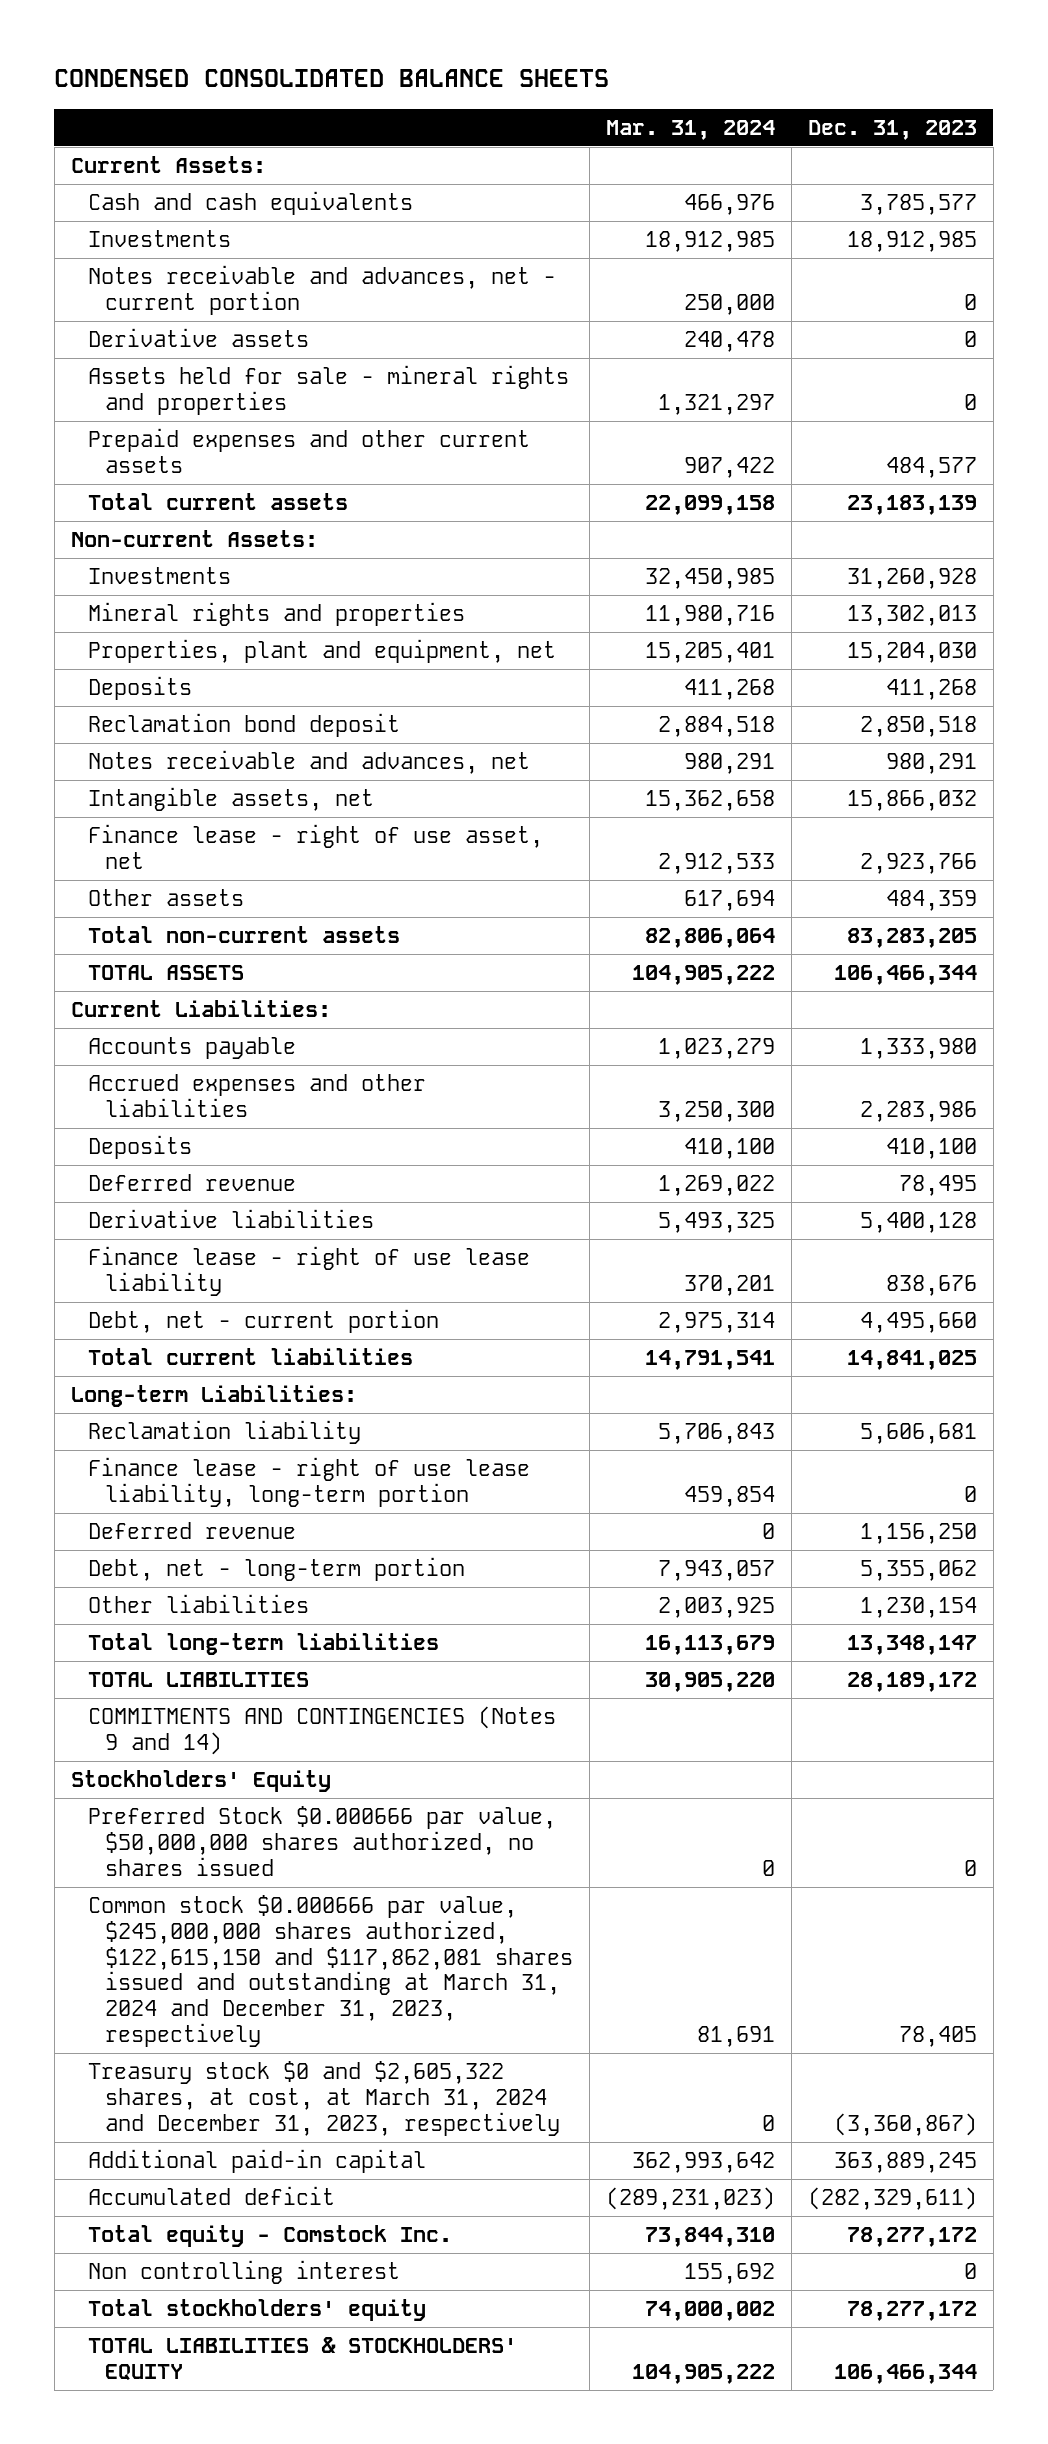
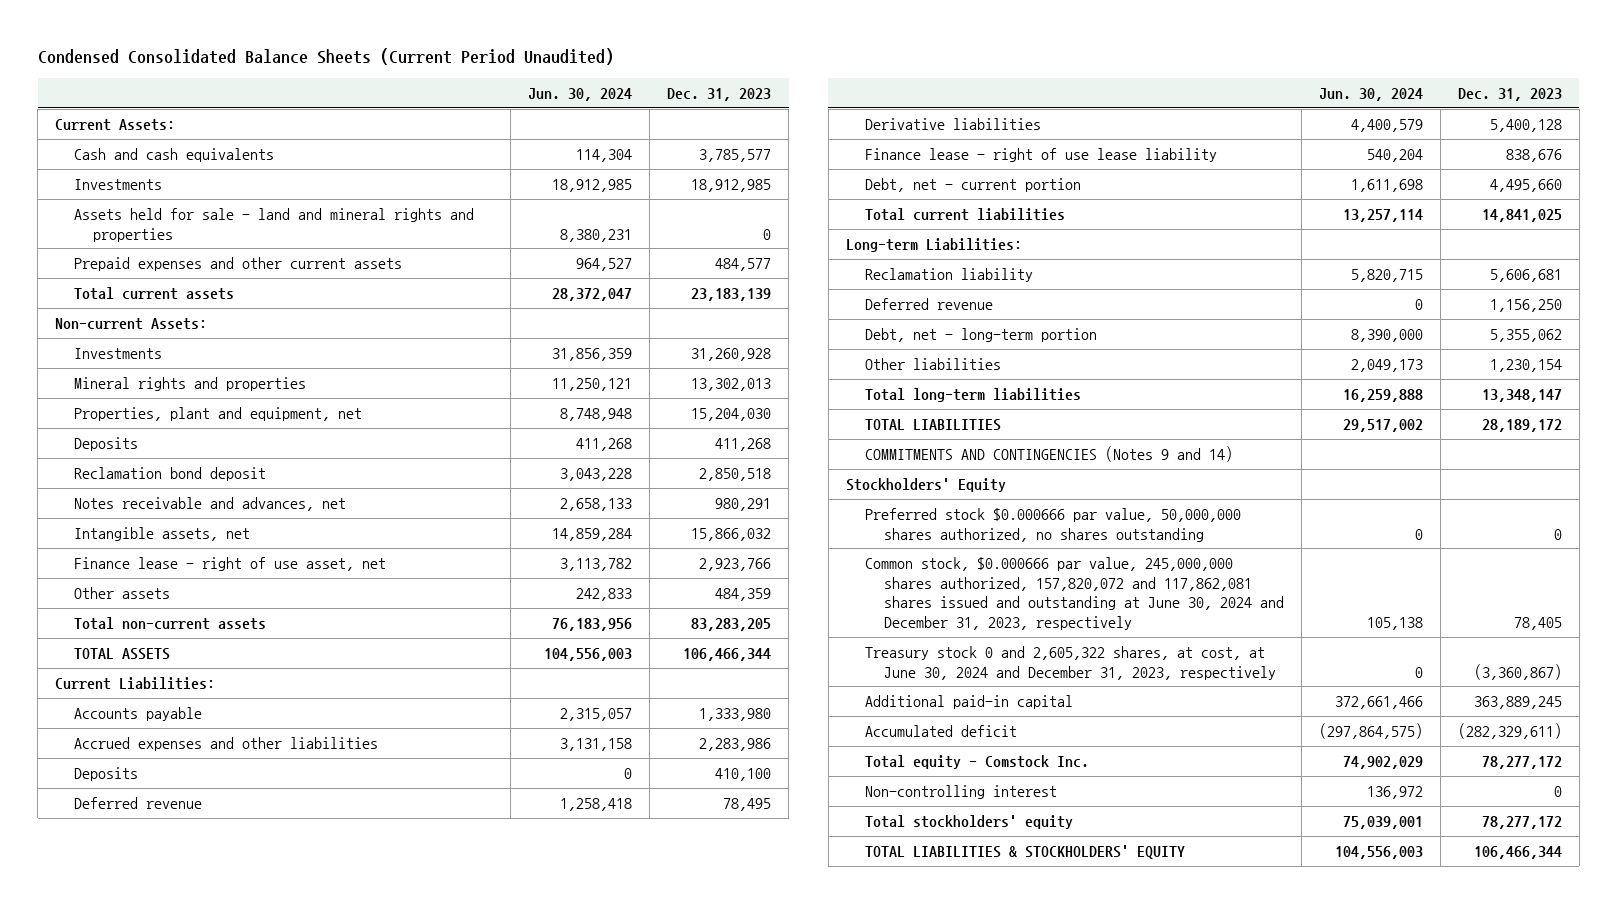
[54,69,610,88] CONDENSED CONSOLIDATED BALANCE SHEETS -> [37,48,614,66] Condensed Consolidated Balance Sheets (Current Period Unaudited)
[605,119,775,140] Mar. 31, 2024 -> none
none -> [528,87,633,101] Jun. 30, 2024
[87,264,556,315] Notes receivable and advances, net - current portion -> none
[87,327,309,347] Derivative assets -> none
[87,364,569,415] Assets held for sale - mineral rights and properties -> [74,207,475,242] Assets held for sale - land and mineral rights and properties
[87,1456,530,1507] Finance lease - right of use lease liability, long-term portion -> none
[87,1805,556,1876] Preferred Stock $0.000666 par value, $50,000,000 shares authorized, no shares issued -> [864,507,1241,542] Preferred stock $0.000666 par value, 50,000,000 shares authorized, no shares outstanding
[87,1894,573,2047] Common stock $0.000666 par value, $245,000,000 shares authorized, $122,615,150 and $117,862,081 shares issued and outstanding at March 31, 2024 and December 31, 2023, respectively -> [864,556,1284,630] Common stock, $0.000666 par value, 245,000,000 shares authorized, 157,820,072 and 117,862,081 shares issued and outstanding at June 30, 2024 and December 31, 2023, respectively
[87,2060,560,2136] Treasury stock $0 and $2,605,322 shares, at cost, at March 31, 2024 and December 31, 2023, respectively -> [864,645,1276,680] Treasury stock 0 and 2,605,322 shares, at cost, at June 30, 2024 and December 31, 2023, respectively
[87,2259,400,2284] Non controlling interest -> [864,784,1057,799] Non-controlling interest

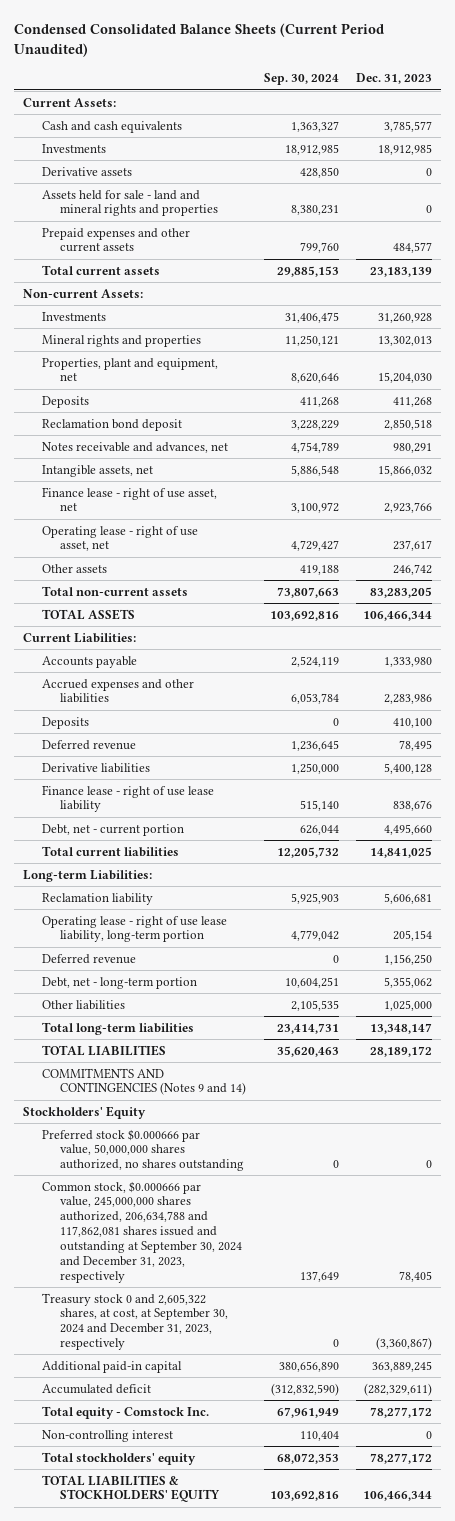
[528,87,633,101] Jun. 30, 2024 -> none
none -> [263,73,339,86] Sep. 30, 2024
none -> [41,166,132,176] Derivative assets
none -> [41,525,198,552] Operating lease - right of use asset, net
[715,587,772,601] 484,359 -> [393,563,433,575] 246,742
none -> [41,915,227,943] Operating lease - right of use lease liability, long-term portion
[1489,358,1562,372] 1,230,154 -> [384,999,433,1011] 1,025,000
[864,556,1284,630] Common stock, $0.000666 par value, 245,000,000 shares authorized, 157,820,072 and 117,862,081 shares issued and outstanding at June 30, 2024 and December 31, 2023, respectively -> [41,1180,243,1283] Common stock, $0.000666 par value, 245,000,000 shares authorized, 206,634,788 and 117,862,081 shares issued and outstanding at September 30, 2024 and December 31, 2023, respectively
[864,645,1276,680] Treasury stock 0 and 2,605,322 shares, at cost, at June 30, 2024 and December 31, 2023, respectively -> [41,1292,229,1351] Treasury stock 0 and 2,605,322 shares, at cost, at September 30, 2024 and December 31, 2023, respectively

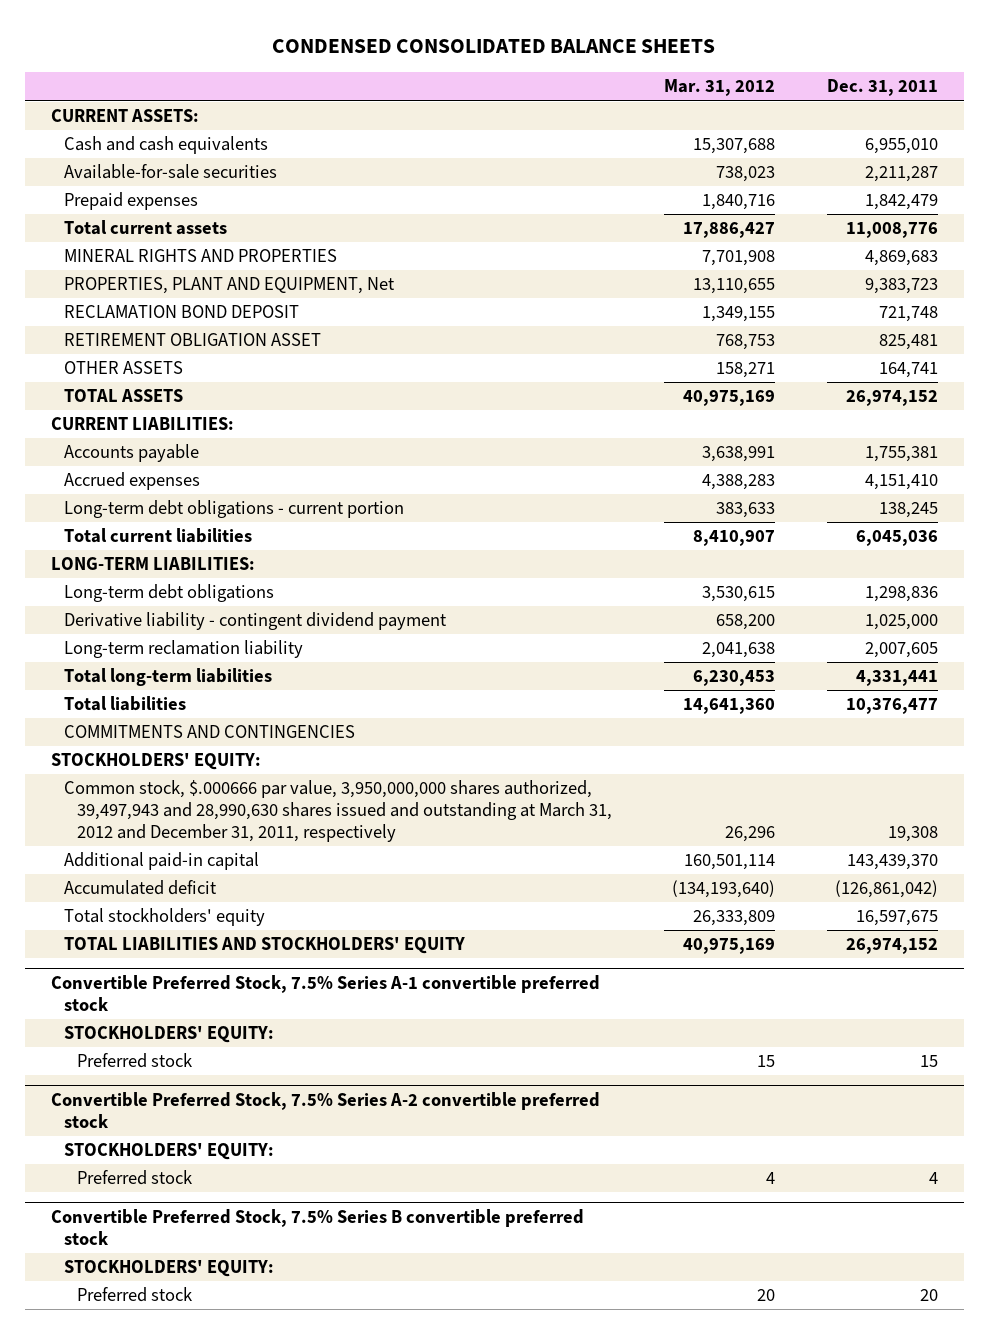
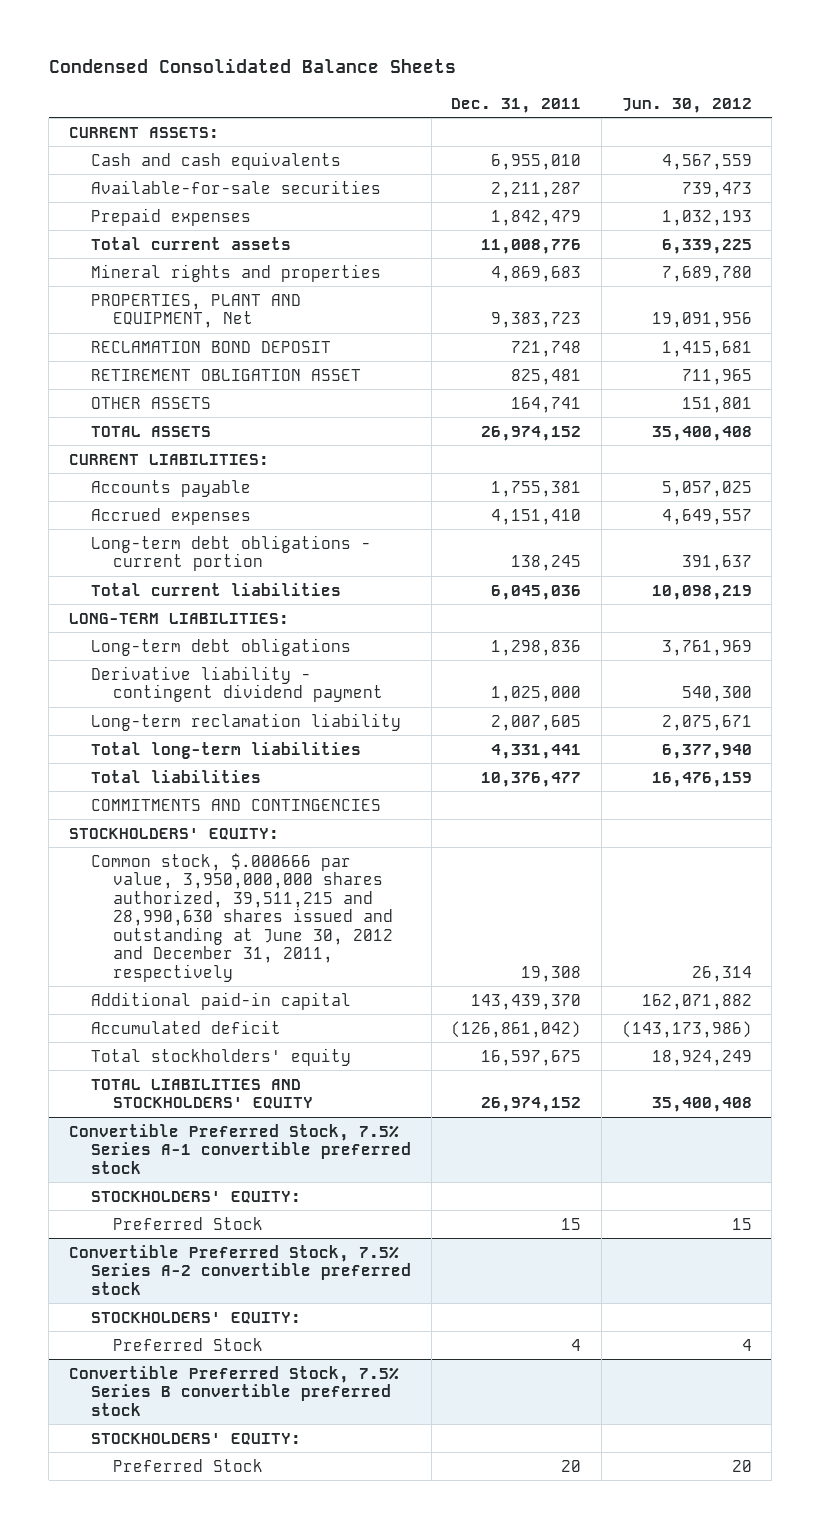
[272,39,716,54] CONDENSED CONSOLIDATED BALANCE SHEETS -> [48,58,456,74] Condensed Consolidated Balance Sheets
[664,79,776,97] Mar. 31, 2012 -> none
none -> [621,97,752,113] Jun. 30, 2012
[63,249,337,263] MINERAL RIGHTS AND PROPERTIES -> [90,263,381,282] Mineral rights and properties
[63,780,613,843] Common stock, $.000666 par value, 3,950,000,000 shares authorized, 39,497,943 and 28,990,630 shares issued and outstanding at March 31, 2012 and December 31, 2011, respectively -> [90,852,394,982] Common stock, $.000666 par value, 3,950,000,000 shares authorized, 39,511,215 and 28,990,630 shares issued and outstanding at June 30, 2012 and December 31, 2011, respectively
[77,1053,193,1069] Preferred stock -> [113,1216,264,1230] Preferred Stock
[77,1170,193,1186] Preferred stock -> [113,1337,264,1351] Preferred Stock
[77,1287,193,1303] Preferred stock -> [113,1458,264,1472] Preferred Stock

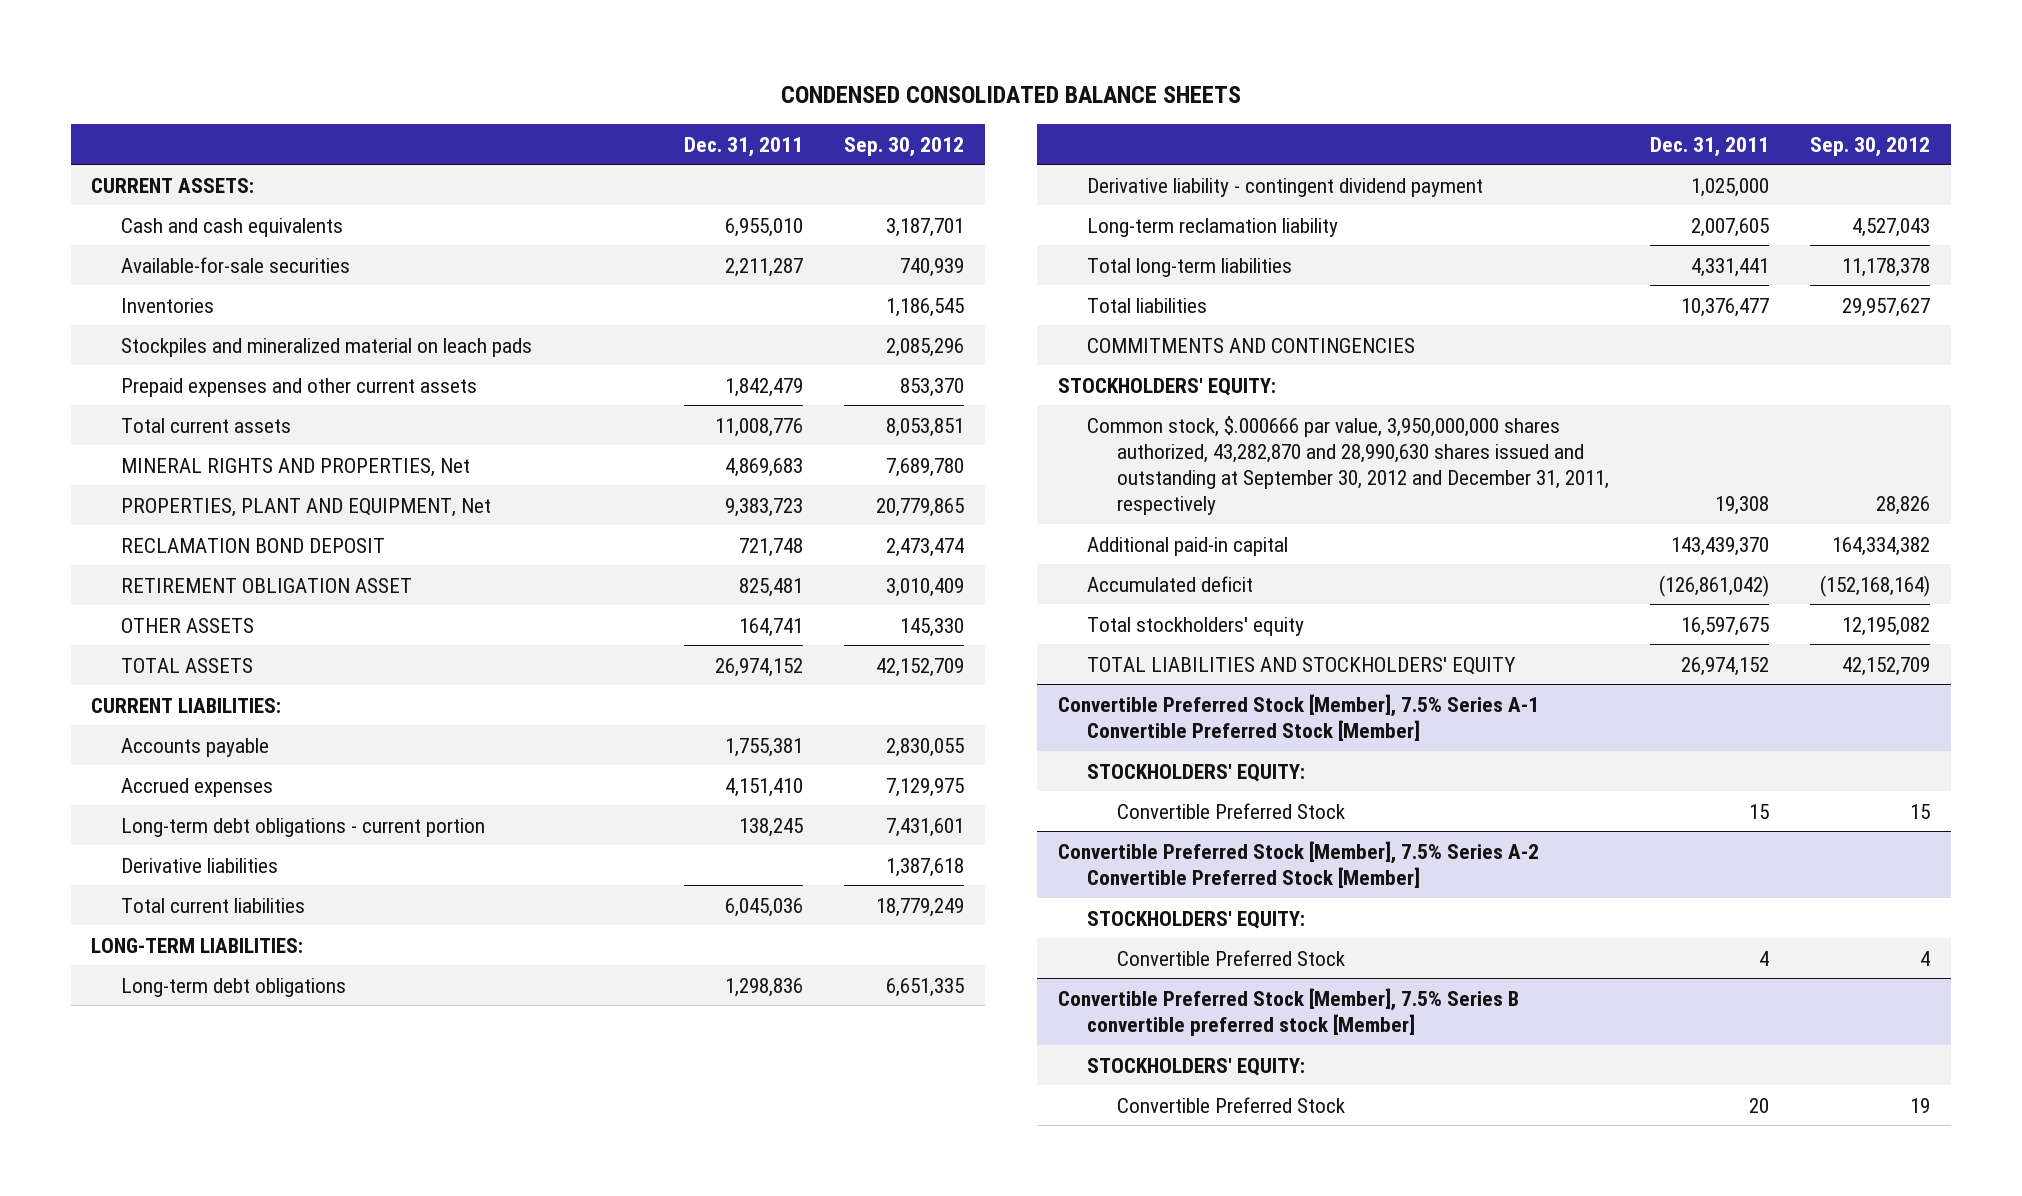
[48,58,456,74] Condensed Consolidated Balance Sheets -> [780,86,1241,104] CONDENSED CONSOLIDATED BALANCE SHEETS
[621,97,752,113] Jun. 30, 2012 -> none
none -> [844,136,965,157] Sep. 30, 2012
none -> [120,297,214,313] Inventories
none -> [120,337,532,357] Stockpiles and mineralized material on leach pads
[90,207,251,226] Prepaid expenses -> [120,377,477,397] Prepaid expenses and other current assets
[90,263,381,282] Mineral rights and properties -> [120,457,470,477] MINERAL RIGHTS AND PROPERTIES, Net
none -> [120,857,278,873] Derivative liabilities
[90,852,394,982] Common stock, $.000666 par value, 3,950,000,000 shares authorized, 39,511,215 and 28,990,630 shares issued and outstanding at June 30, 2012 and December 31, 2011, respectively -> [1087,415,1609,516] Common stock, $.000666 par value, 3,950,000,000 shares authorized, 43,282,870 and 28,990,630 shares issued and outstanding at September 30, 2012 and December 31, 2011, respectively
[68,1123,411,1174] Convertible Preferred Stock, 7.5% Series A-1 convertible preferred stock -> [1057,693,1539,741] Convertible Preferred Stock [Member], 7.5% Series A-1 Convertible Preferred Stock [Member]
[113,1216,264,1230] Preferred Stock -> [1116,802,1345,819] Convertible Preferred Stock
[68,1244,411,1295] Convertible Preferred Stock, 7.5% Series A-2 convertible preferred stock -> [1057,840,1539,888] Convertible Preferred Stock [Member], 7.5% Series A-2 Convertible Preferred Stock [Member]
[113,1337,264,1351] Preferred Stock -> [1116,949,1345,966] Convertible Preferred Stock
[68,1365,399,1416] Convertible Preferred Stock, 7.5% Series B convertible preferred stock -> [1057,987,1519,1036] Convertible Preferred Stock [Member], 7.5% Series B convertible preferred stock [Member]
[113,1458,264,1472] Preferred Stock -> [1116,1096,1345,1113] Convertible Preferred Stock

